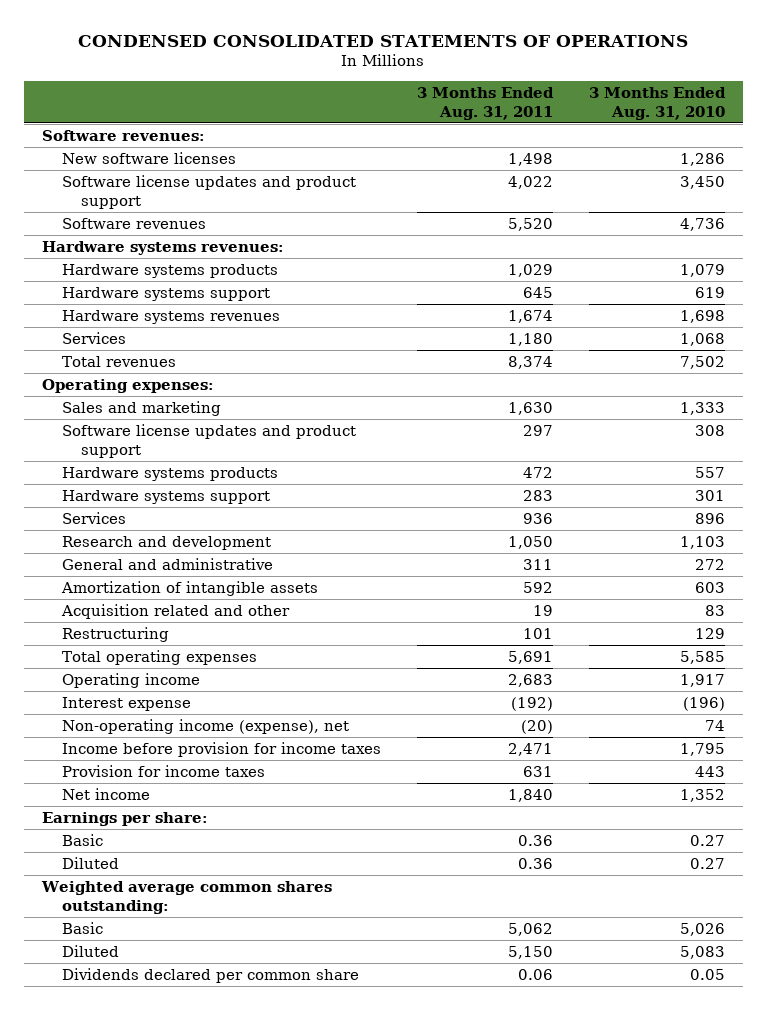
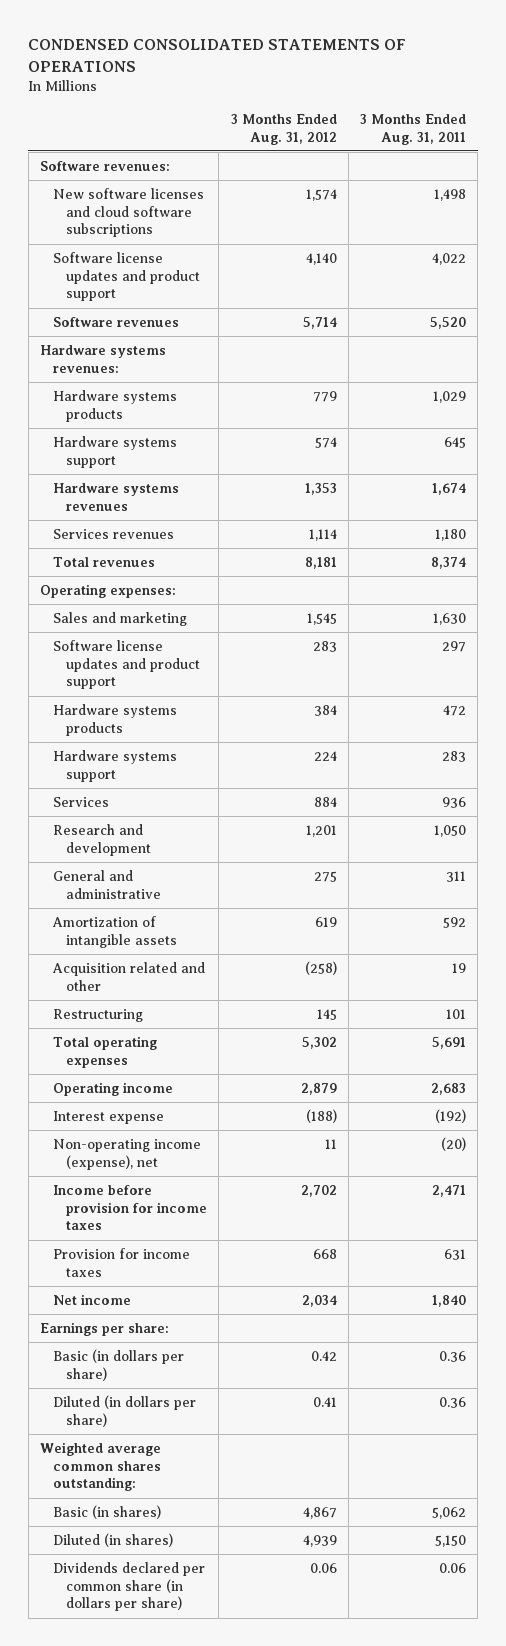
[588,86,726,120] 3 Months Ended Aug. 31, 2010 -> none
none -> [230,113,337,145] 3 Months Ended Aug. 31, 2012
[61,151,236,164] New software licenses -> [53,187,205,238] New software licenses and cloud software subscriptions
[61,331,126,344] Services -> [53,528,175,539] Services revenues
[61,833,103,846] Basic -> [53,1348,185,1381] Basic (in dollars per share)
[61,856,119,869] Diluted -> [53,1394,197,1427] Diluted (in dollars per share)
[61,921,103,934] Basic -> [53,1504,162,1519] Basic (in shares)
[61,944,119,957] Diluted -> [53,1532,174,1547] Diluted (in shares)
[61,967,359,983] Dividends declared per common share -> [53,1561,206,1612] Dividends declared per common share (in dollars per share)

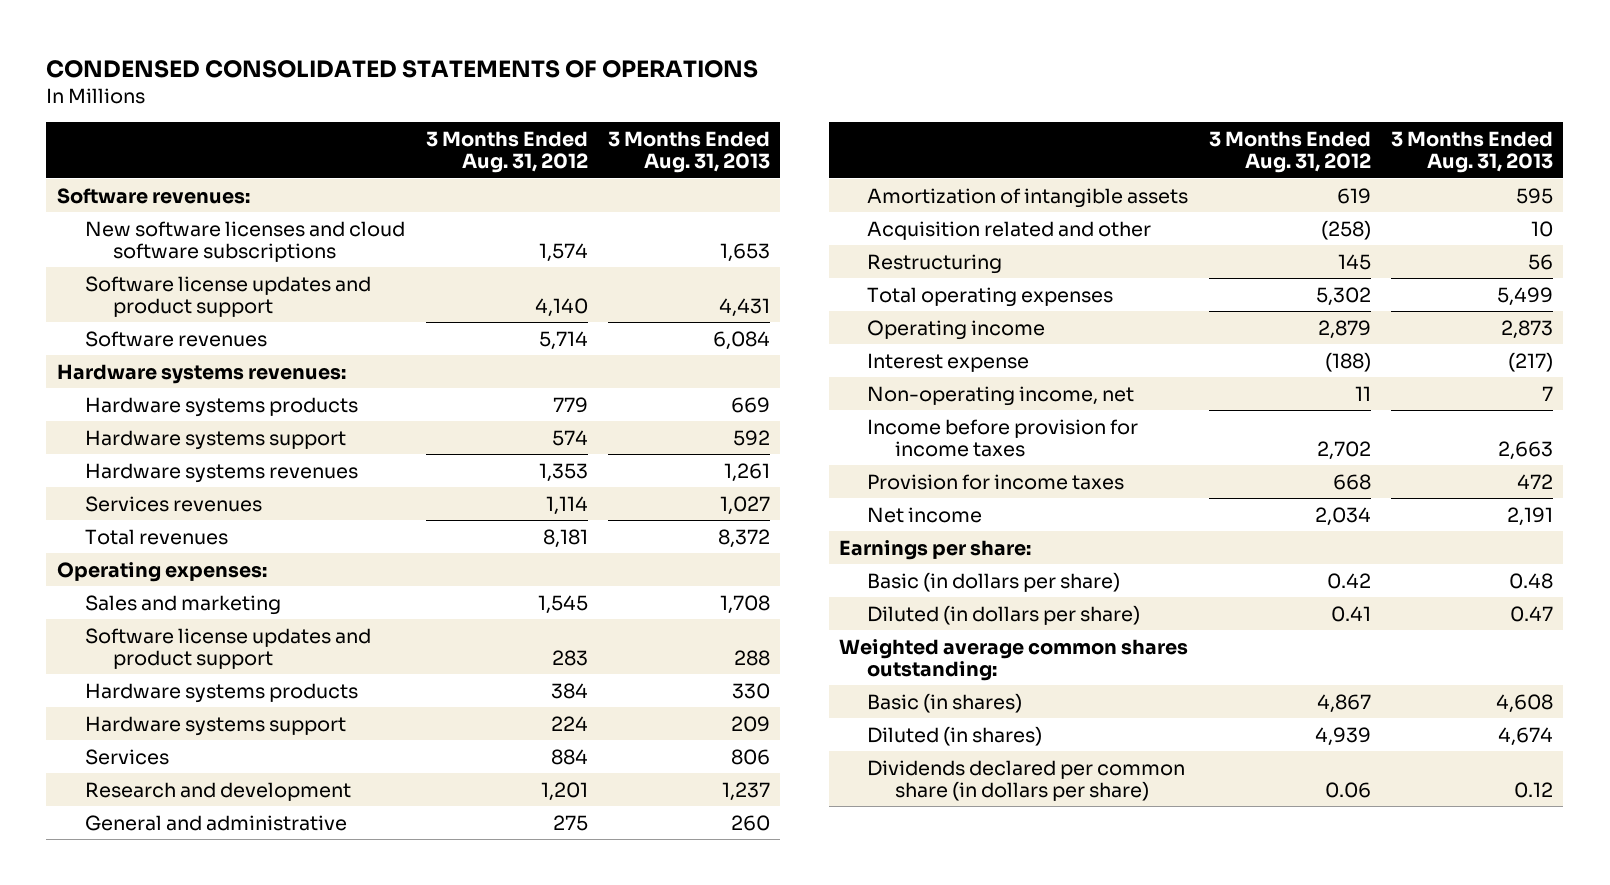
[360,113,467,145] 3 Months Ended Aug. 31, 2011 -> none
none -> [608,130,771,174] 3 Months Ended Aug. 31, 2013
[53,1138,202,1170] Non-operating income (expense), net -> [867,385,1135,406] Non-operating income, net

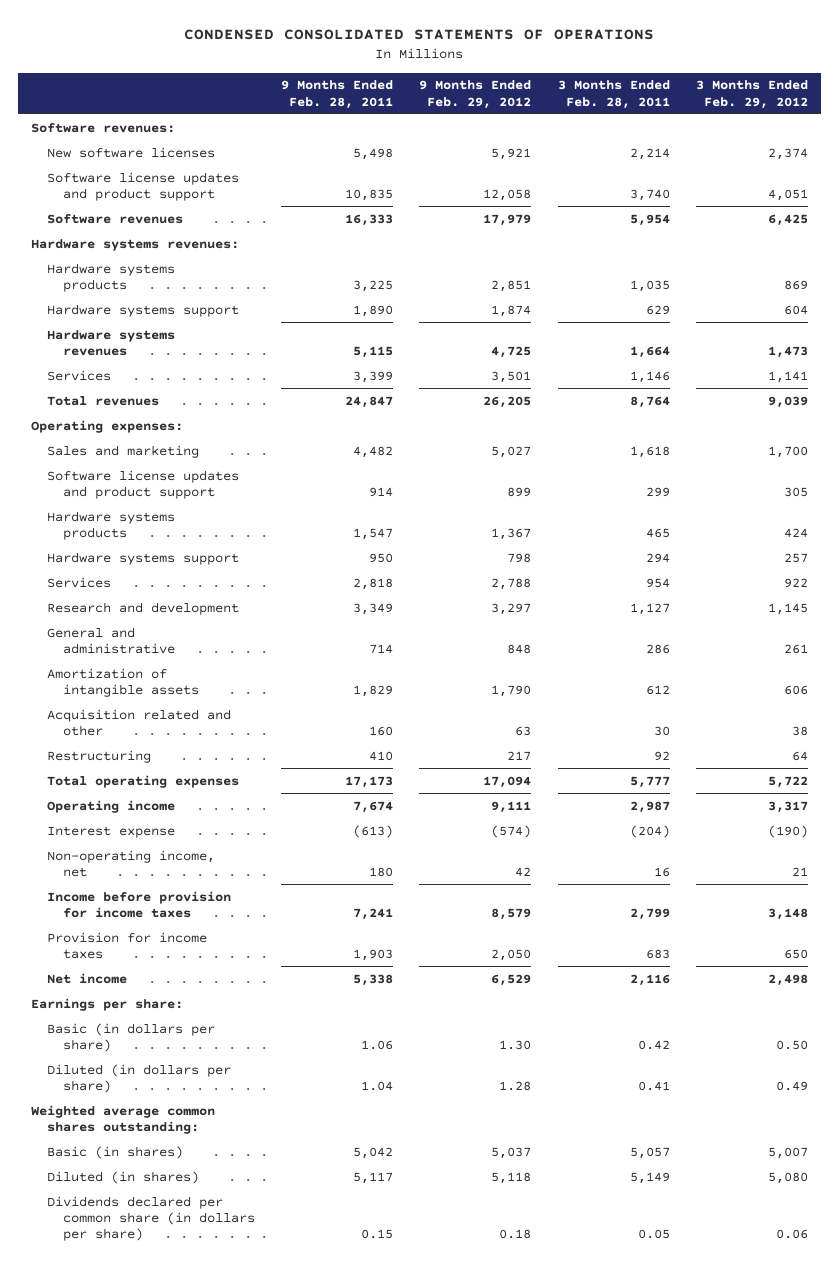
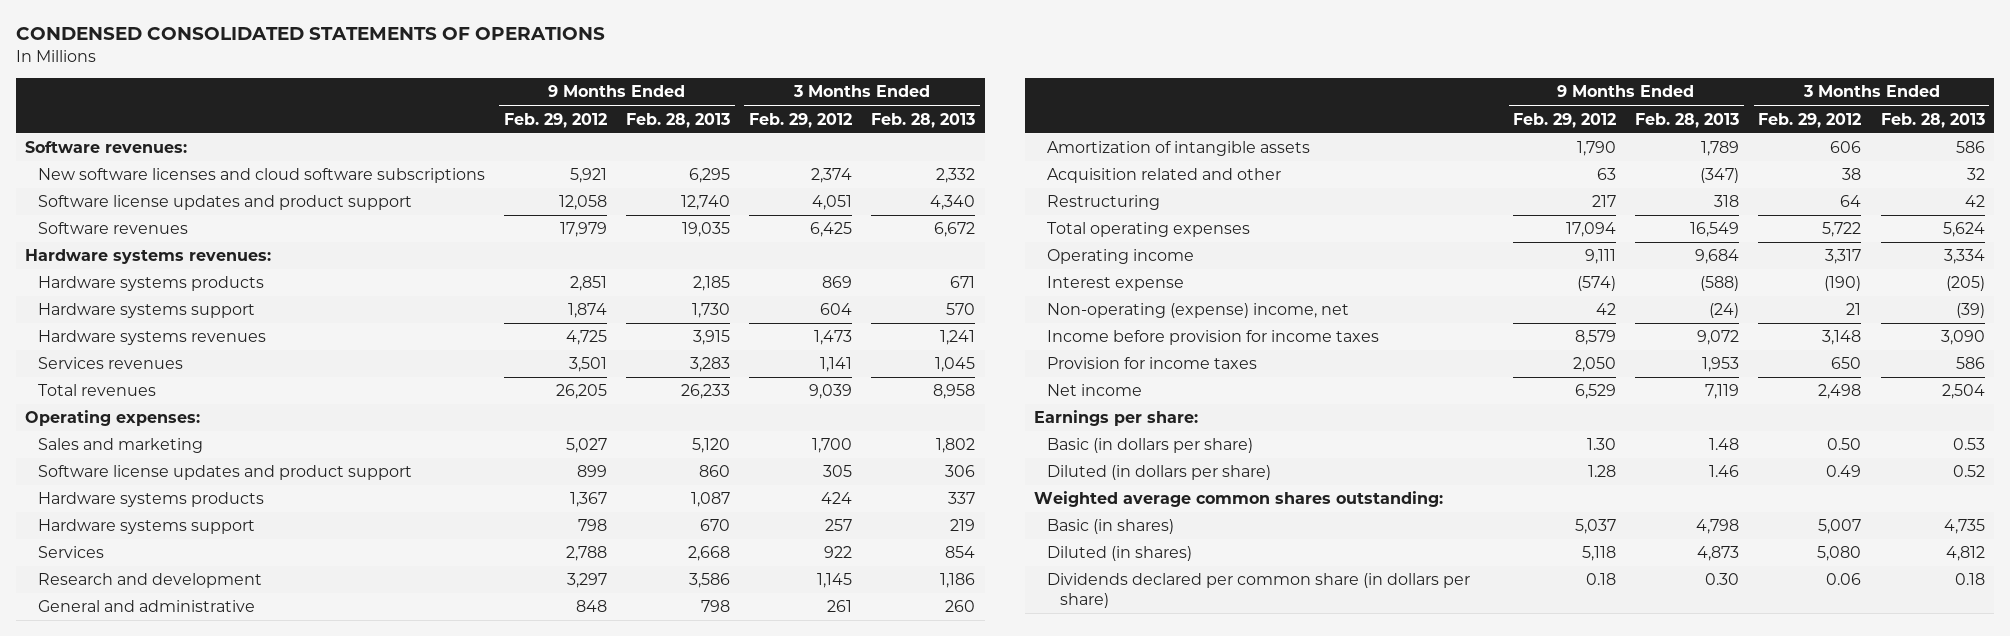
[281,80,394,109] 9 Months Ended Feb. 28, 2011 -> none
[557,80,670,109] 3 Months Ended Feb. 28, 2011 -> none
none -> [626,112,731,128] Feb. 28, 2013
none -> [871,112,976,128] Feb. 28, 2013
[46,146,215,158] New software licenses -> [38,168,486,184] New software licenses and cloud software subscriptions
[46,369,111,381] Services -> [38,357,184,370] Services revenues
[46,849,215,878] Non-operating income, net -> [1047,303,1350,319] Non-operating (expense) income, net

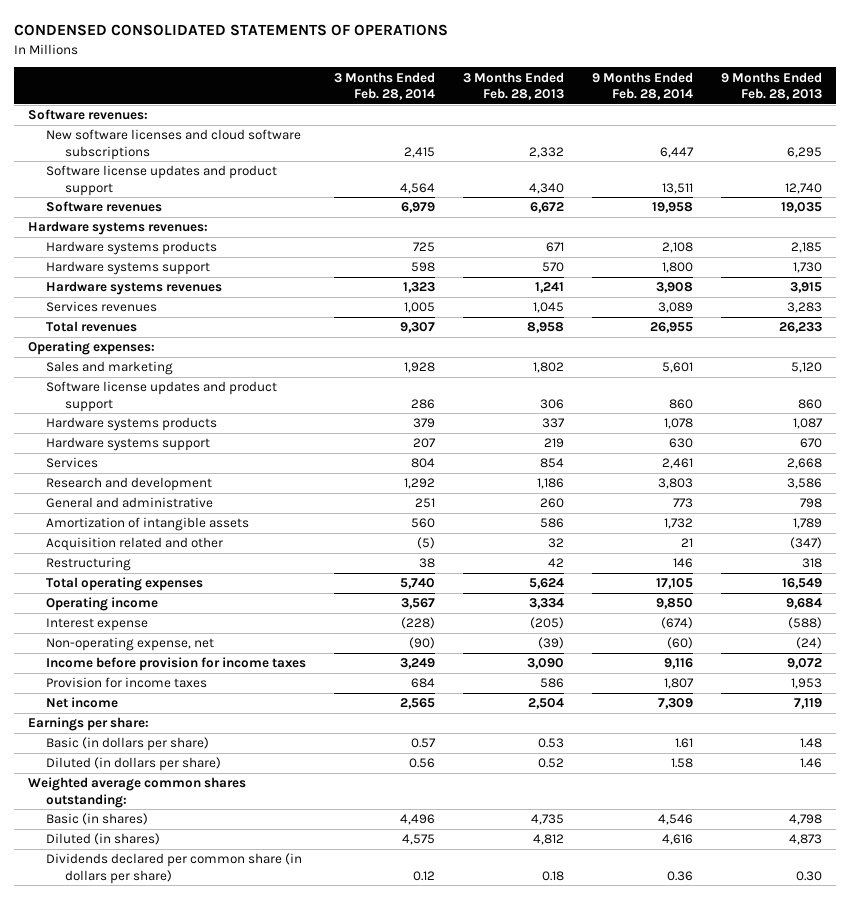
[504,112,608,128] Feb. 29, 2012 -> none
[749,112,853,128] Feb. 29, 2012 -> none
none -> [334,71,436,101] 3 Months Ended Feb. 28, 2014
none -> [591,71,693,101] 9 Months Ended Feb. 28, 2014
[1047,303,1350,319] Non-operating (expense) income, net -> [46,637,215,652] Non-operating expense, net

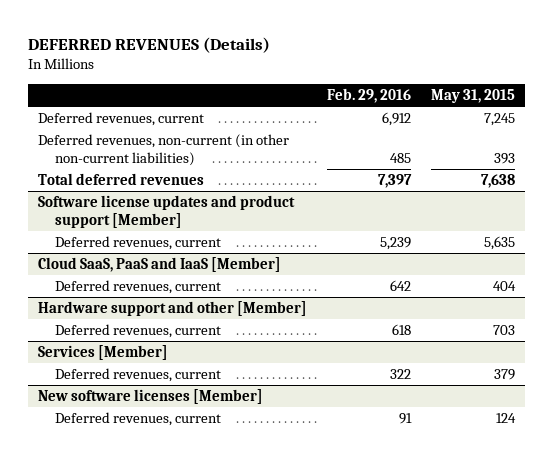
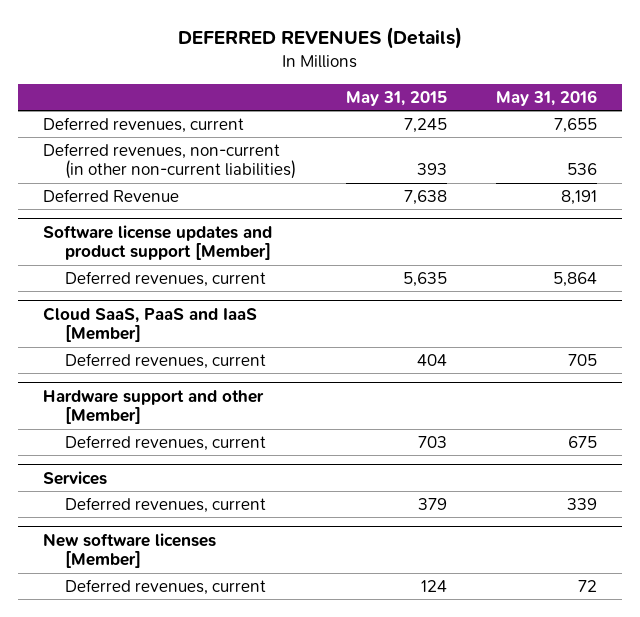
[326,87,411,103] Feb. 29, 2016 -> none
none -> [496,89,598,106] May 31, 2016
[37,173,204,186] Total deferred revenues -> [42,188,179,202] Deferred Revenue
[37,345,168,361] Services [Member] -> [42,470,107,485] Services

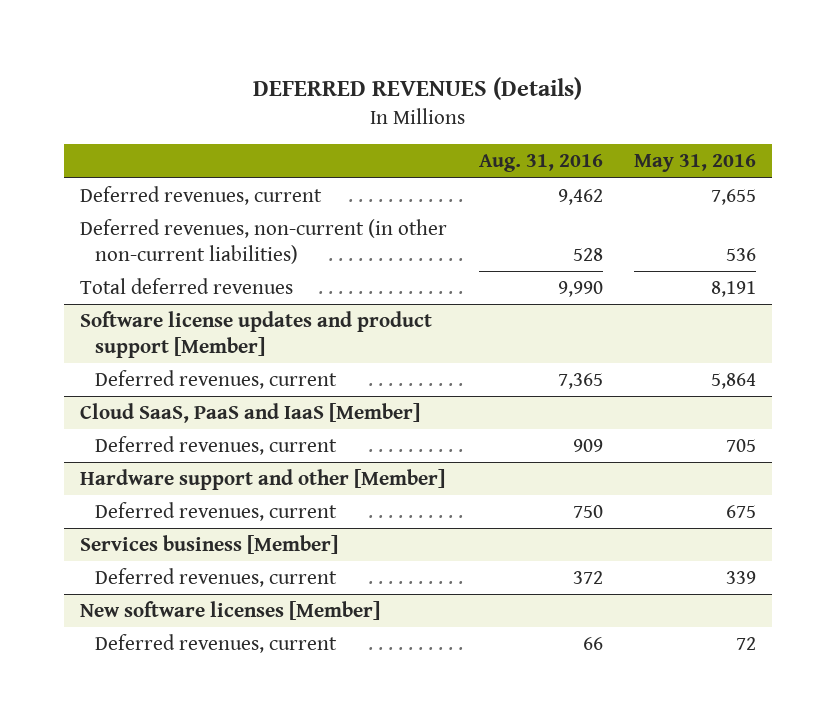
[345,90,447,106] May 31, 2015 -> none
none -> [478,154,603,173] Aug. 31, 2016
[42,188,179,202] Deferred Revenue -> [80,278,294,295] Total deferred revenues
[42,470,107,485] Services -> [80,535,339,555] Services business [Member]

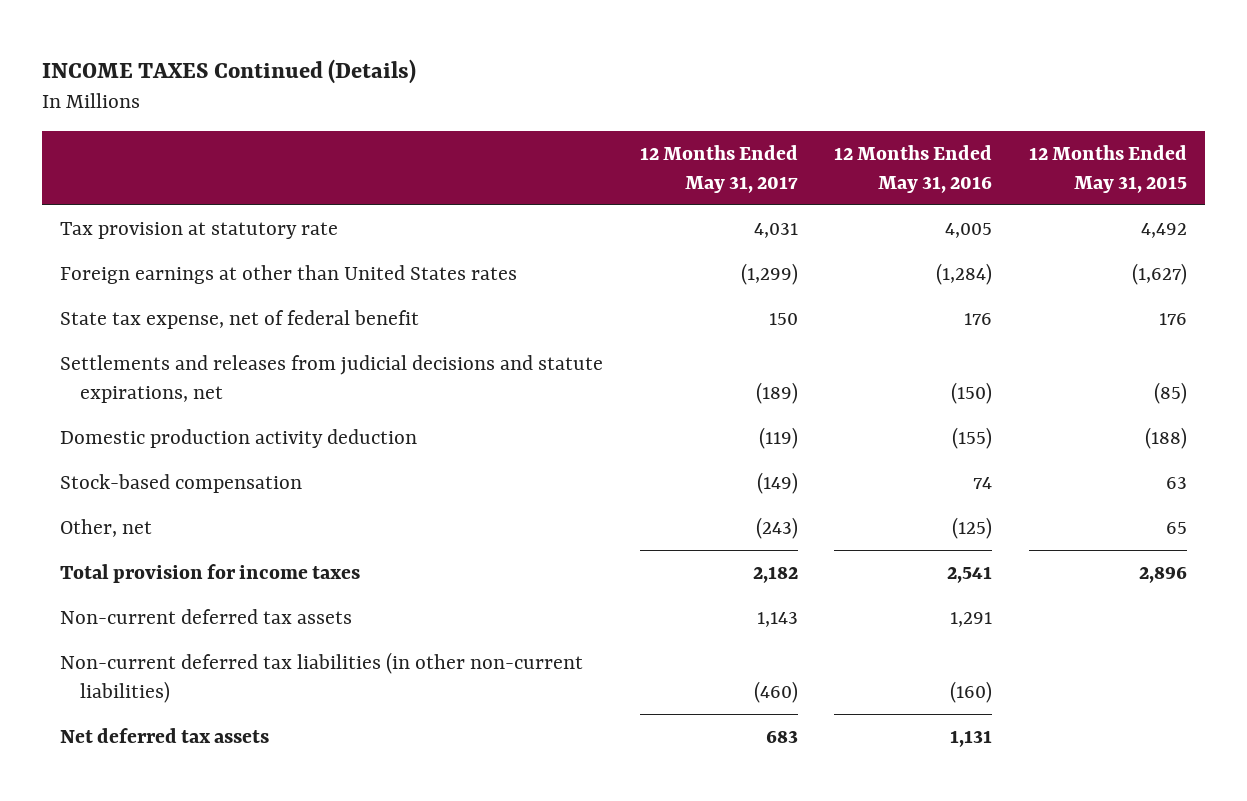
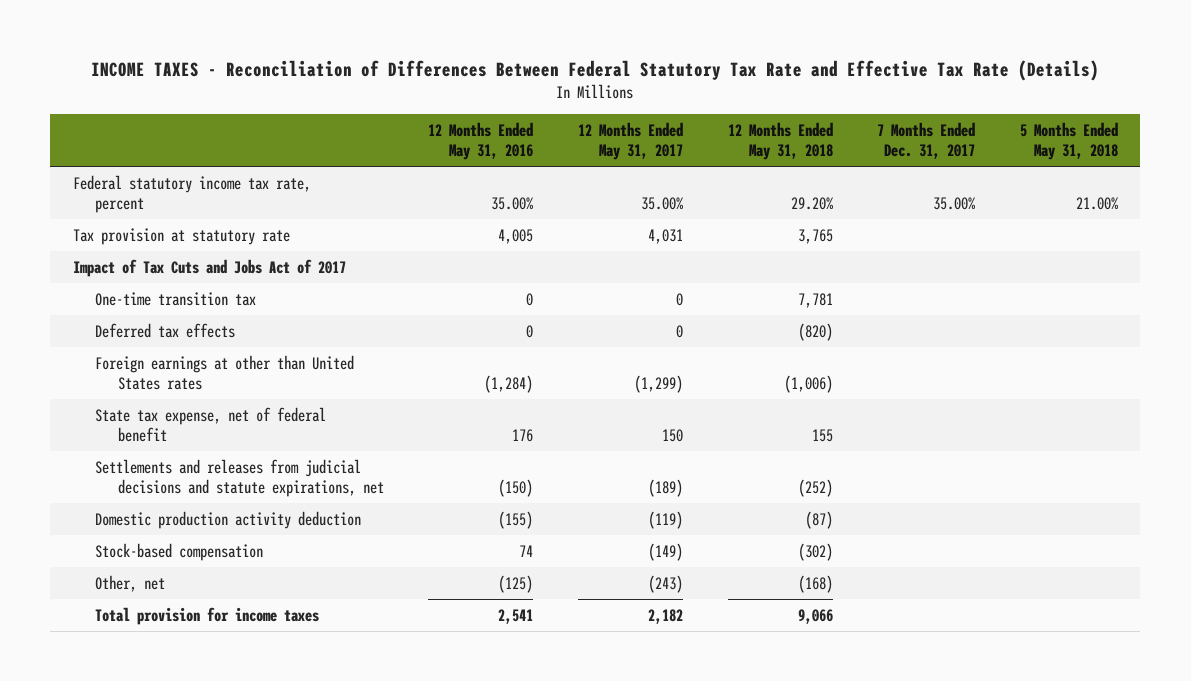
[42,58,417,84] INCOME TAXES Continued (Details) -> [91,59,1100,81] INCOME TAXES - Reconciliation of Differences Between Federal Statutory Tax Rate and Effective Tax Rate (Details)
[1028,144,1187,193] 12 Months Ended May 31, 2015 -> none
none -> [727,121,833,160] 12 Months Ended May 31, 2018
none -> [877,121,976,159] 7 Months Ended Dec. 31, 2017
none -> [1019,121,1118,160] 5 Months Ended May 31, 2018
none -> [72,174,311,213] Federal statutory income tax rate, percent
none -> [72,258,346,277] Impact of Tax Cuts and Jobs Act of 2017
none -> [95,291,257,306] One-time transition tax
none -> [95,322,236,338] Deferred tax effects
[60,608,353,624] Non-current deferred tax assets -> none
[60,651,584,703] Non-current deferred tax liabilities (in other non-current liabilities) -> none
[60,727,270,743] Net deferred tax assets -> none

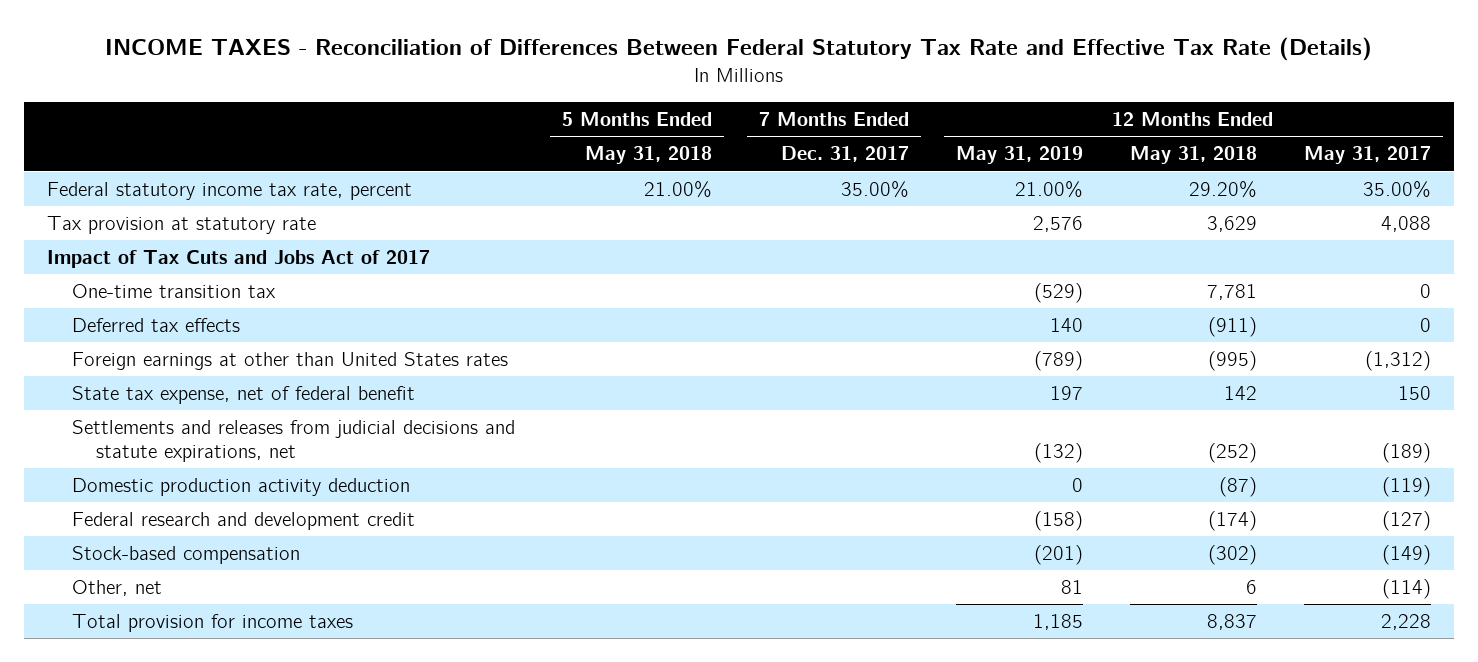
[428,121,534,160] 12 Months Ended May 31, 2016 -> none
none -> [955,146,1083,165] May 31, 2019
[647,228,683,244] 4,031 -> [1380,216,1431,233] 4,088
[797,228,833,244] 3,765 -> [1206,216,1257,233] 3,629
[797,322,833,341] (820) -> [1207,317,1257,338] (911)
[633,374,683,393] (1,299) -> [1364,351,1431,372] (1,312)
[783,374,833,393] (1,006) -> [1207,351,1257,372] (995)
[811,428,833,442] 155 -> [1223,386,1257,401] 142
none -> [71,512,415,531] Federal research and development credit
[647,574,683,593] (243) -> [1381,579,1431,600] (114)
[797,574,833,593] (168) -> [1245,580,1257,595] 6
[647,608,683,624] 2,182 -> [1380,614,1431,631] 2,228
[797,608,833,624] 9,066 -> [1206,614,1257,631] 8,837

